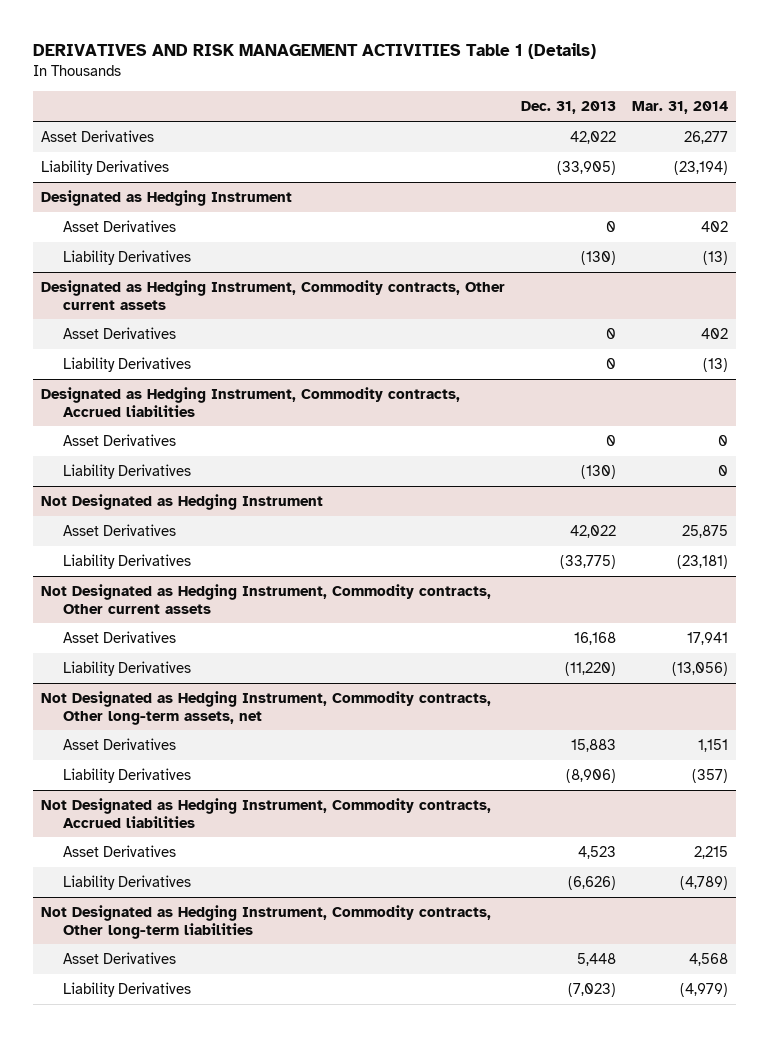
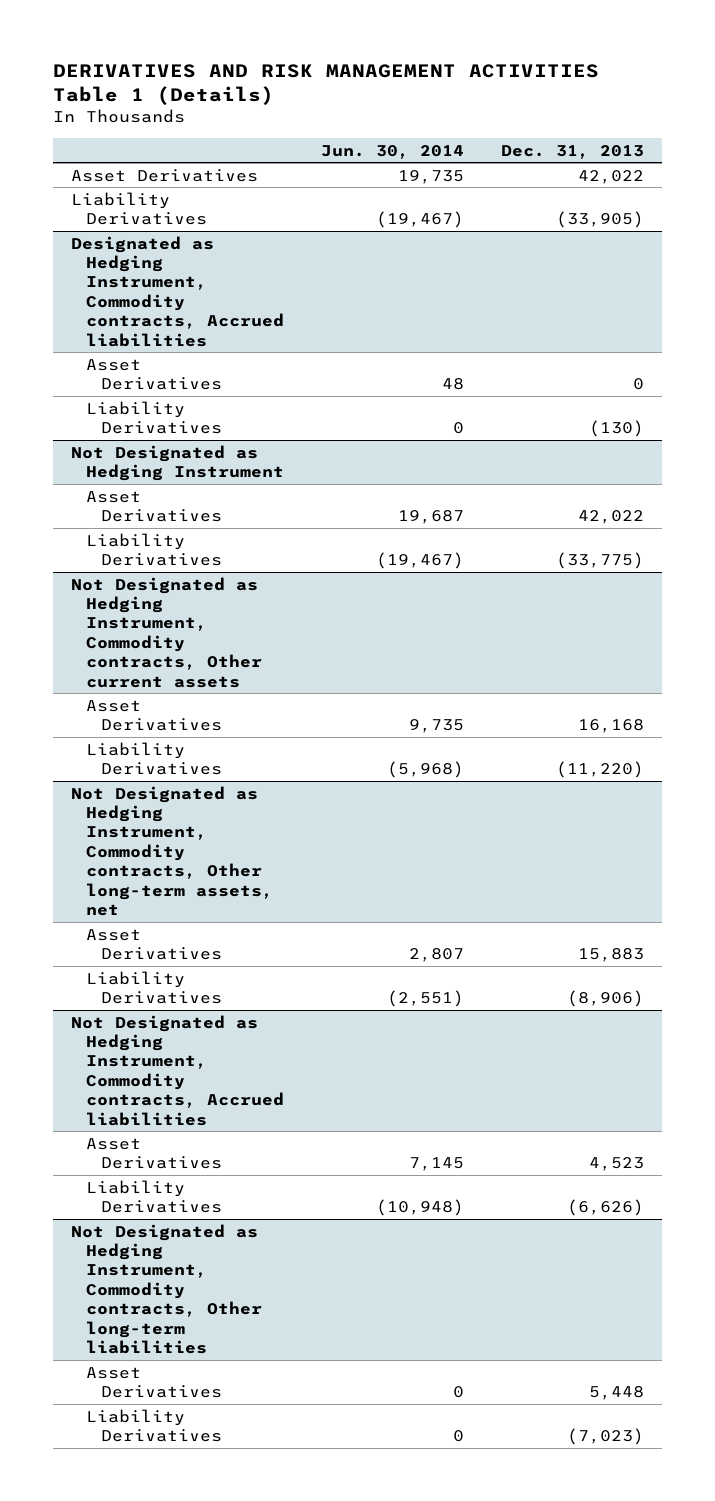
[632,101,729,115] Mar. 31, 2014 -> none
none -> [320,144,464,159] Jun. 30, 2014
[41,189,293,206] Designated as Hedging Instrument -> none
[63,219,177,232] Asset Derivatives -> none
[63,249,192,265] Liability Derivatives -> none
[41,279,506,310] Designated as Hedging Instrument, Commodity contracts, Other current assets -> none
[63,326,177,339] Asset Derivatives -> none
[63,356,192,372] Liability Derivatives -> none

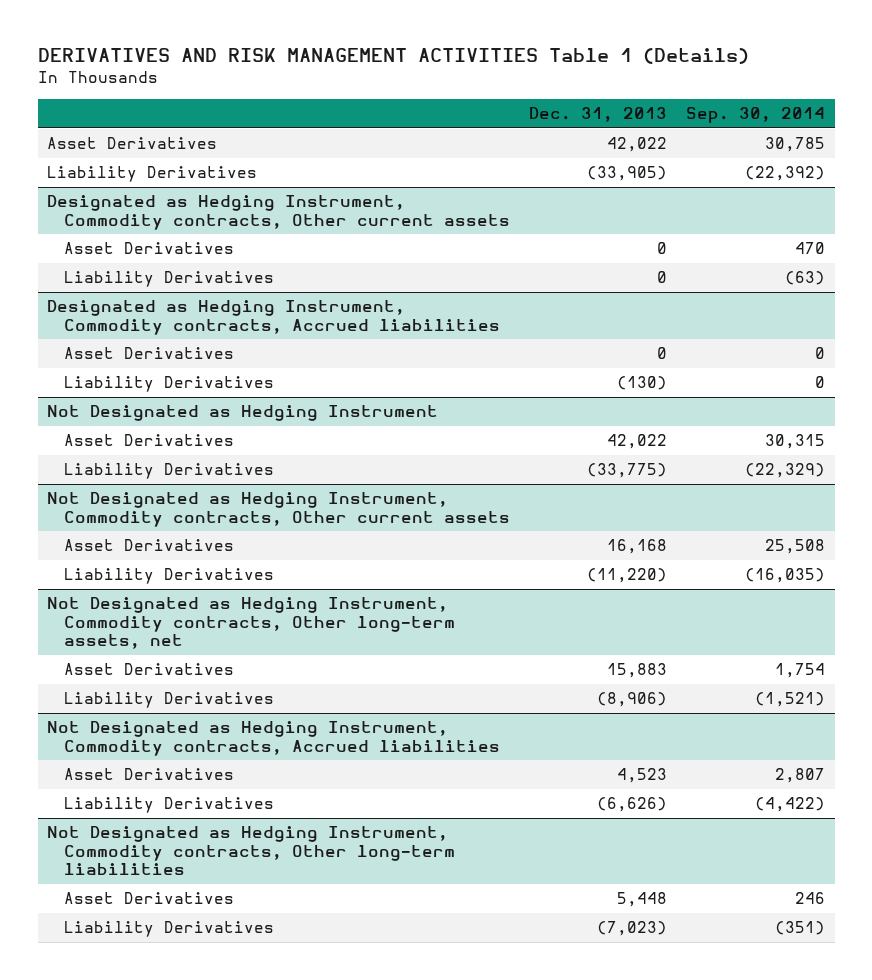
[320,144,464,159] Jun. 30, 2014 -> none
none -> [686,107,826,124] Sep. 30, 2014
none -> [47,195,511,230] Designated as Hedging Instrument, Commodity contracts, Other current assets
none -> [64,242,235,255] Asset Derivatives
none -> [64,271,275,288] Liability Derivatives

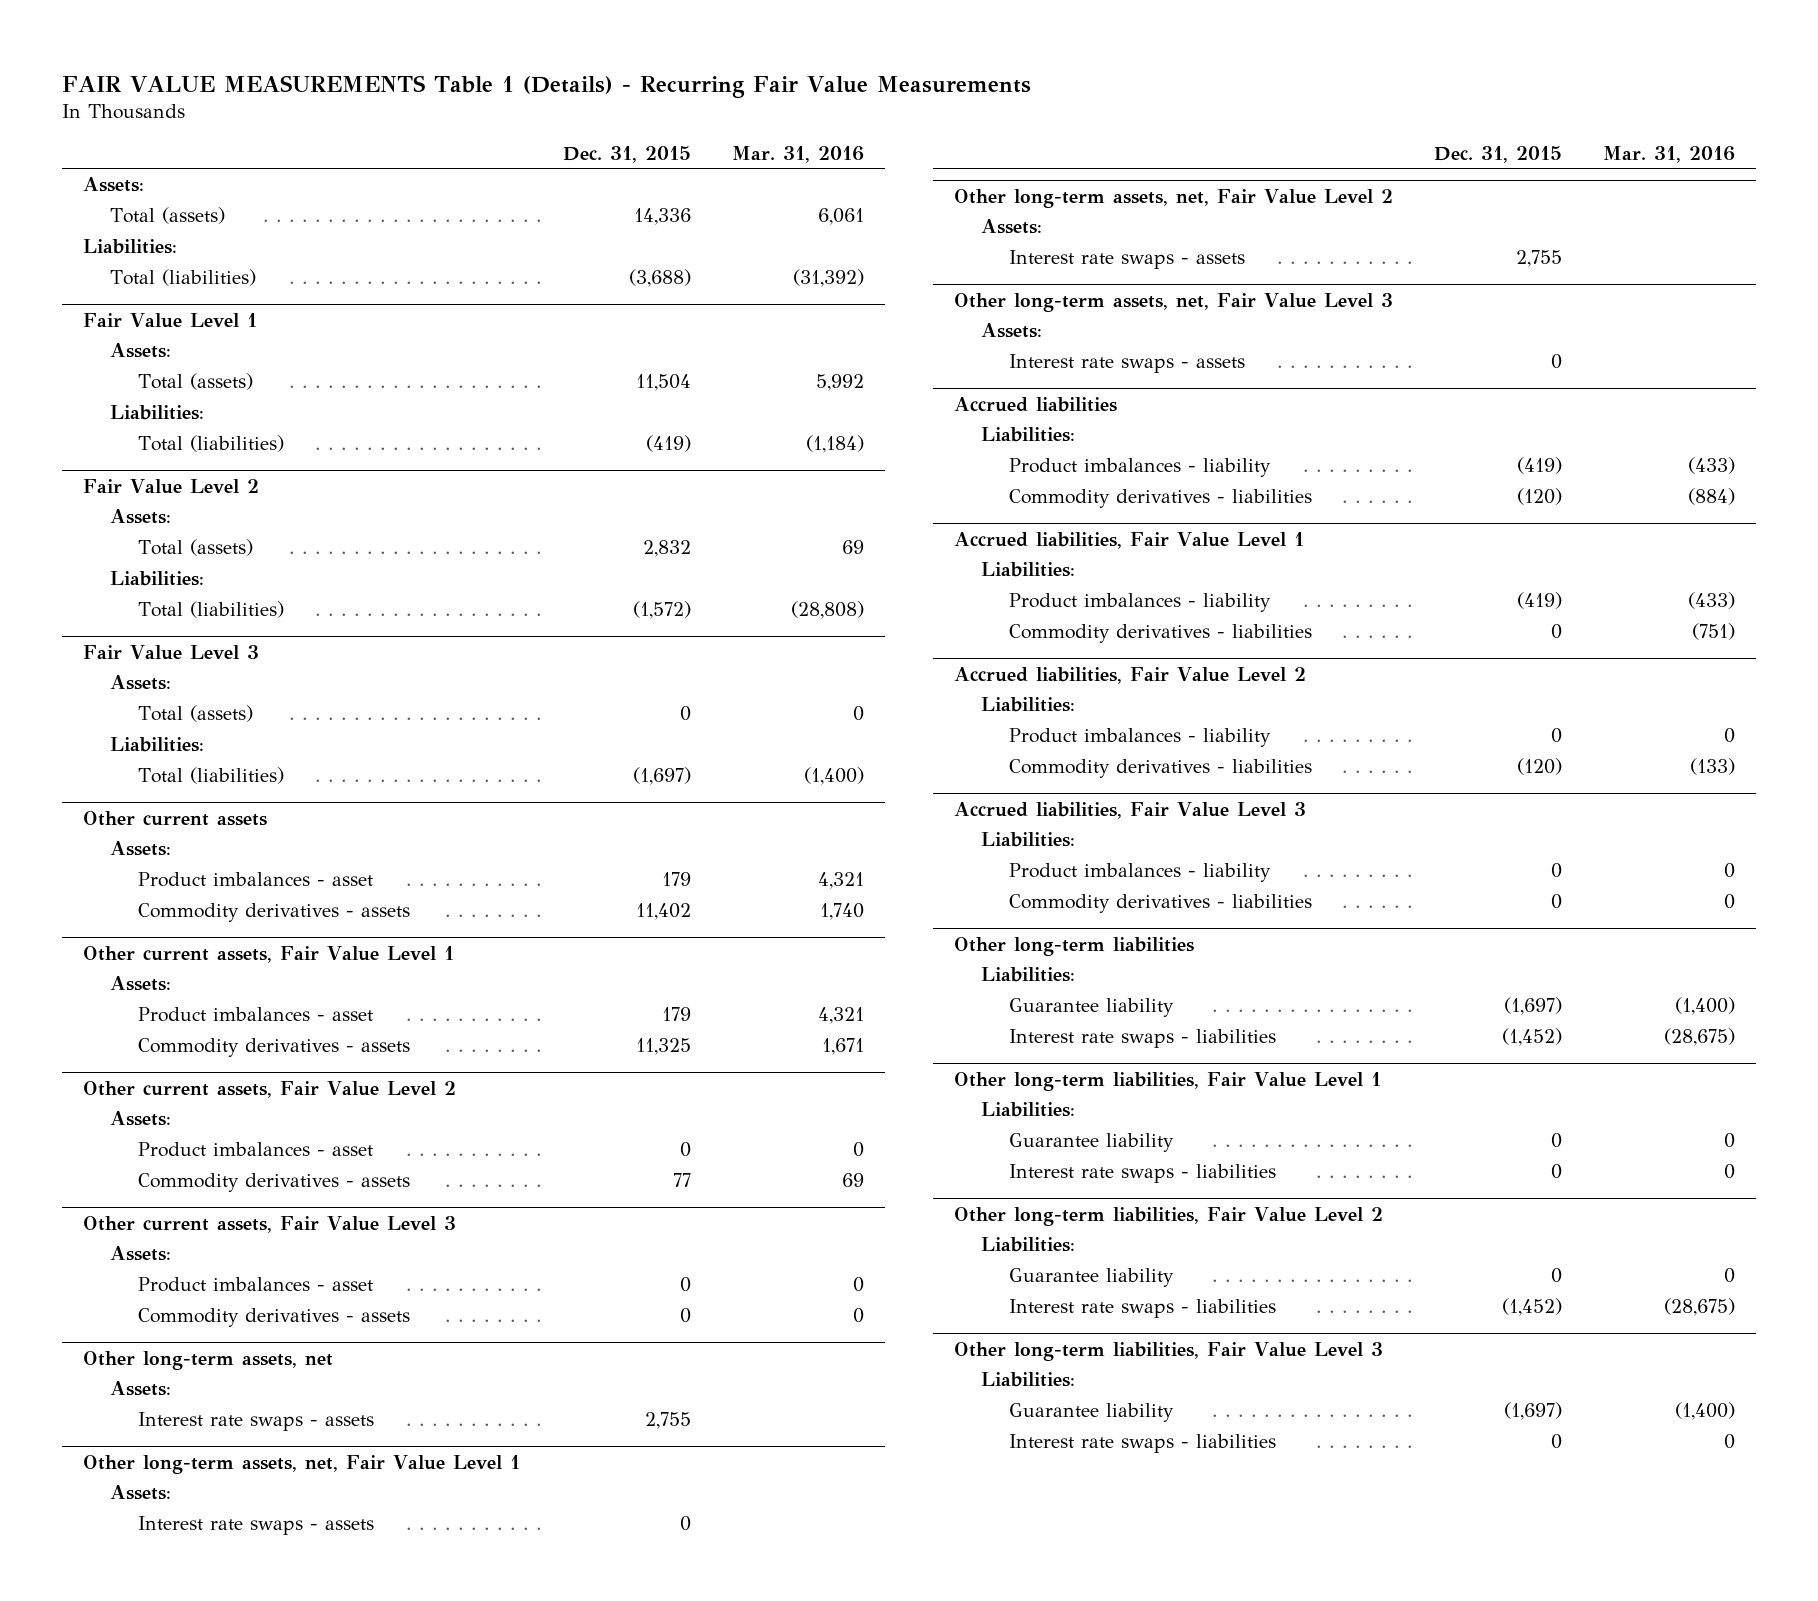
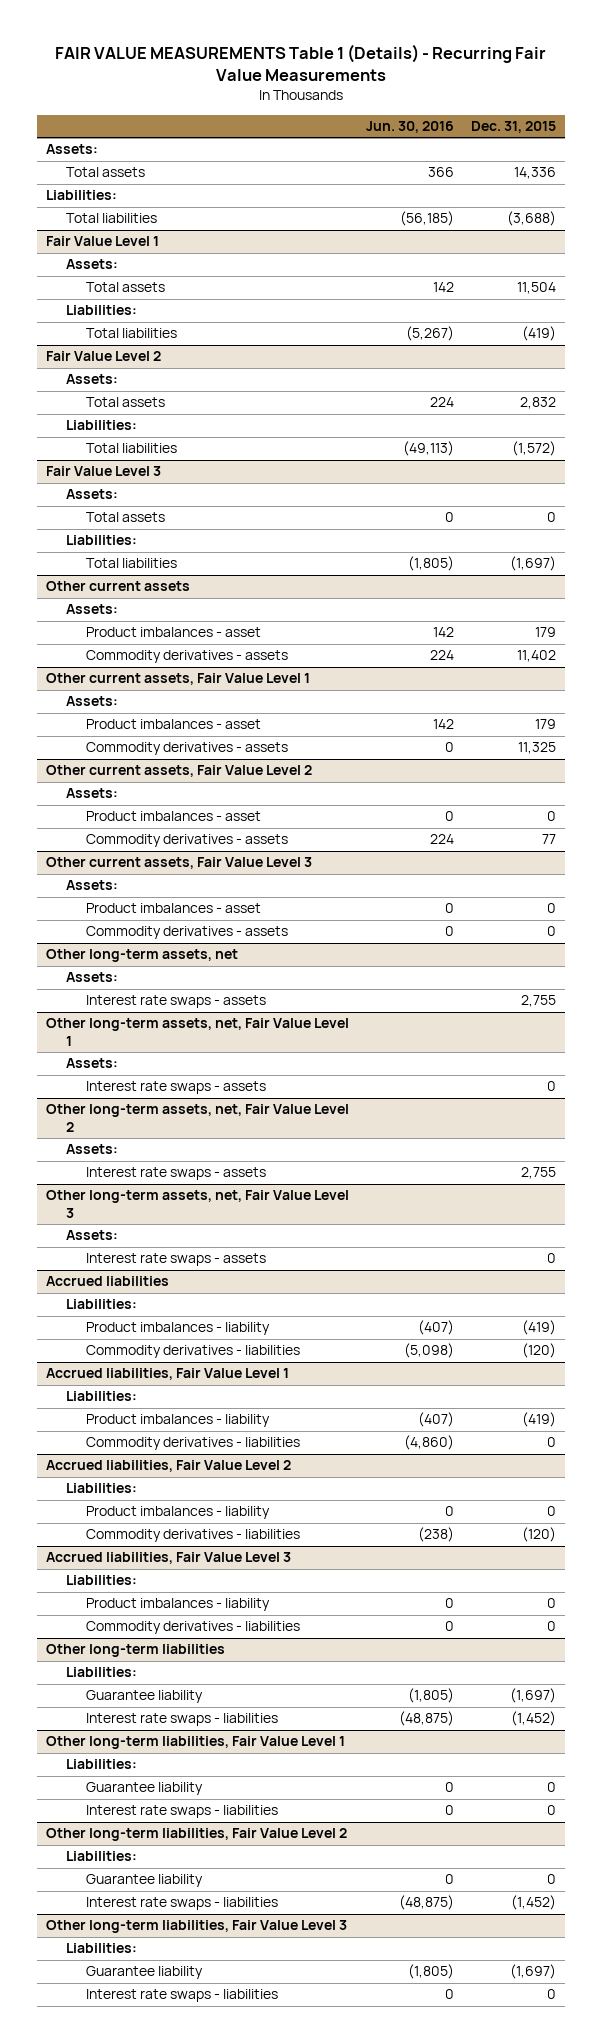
[732,145,865,163] Mar. 31, 2016 -> none
none -> [366,121,455,134] Jun. 30, 2016
[110,206,226,224] Total (assets) -> [65,167,145,178] Total assets
[110,268,257,286] Total (liabilities) -> [65,213,157,224] Total liabilities
[138,372,254,390] Total (assets) -> [85,282,165,293] Total assets
[138,434,285,452] Total (liabilities) -> [85,328,177,339] Total liabilities
[138,538,254,556] Total (assets) -> [85,397,165,408] Total assets
[138,600,285,618] Total (liabilities) -> [85,443,177,454] Total liabilities
[138,704,254,722] Total (assets) -> [85,512,165,523] Total assets
[138,766,285,784] Total (liabilities) -> [85,558,177,569] Total liabilities

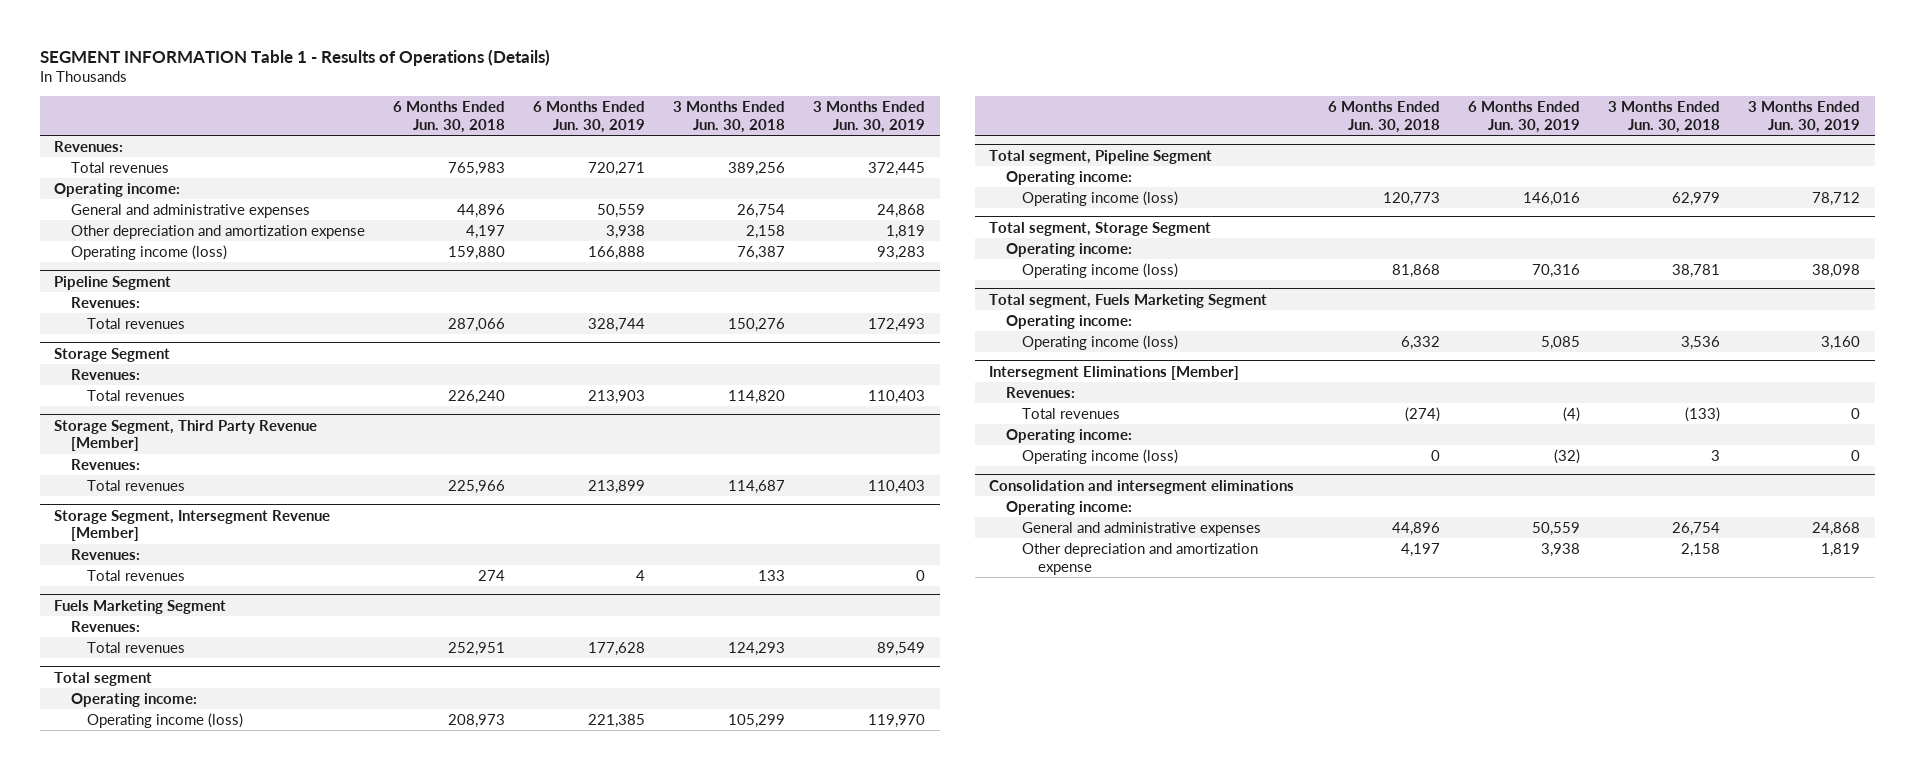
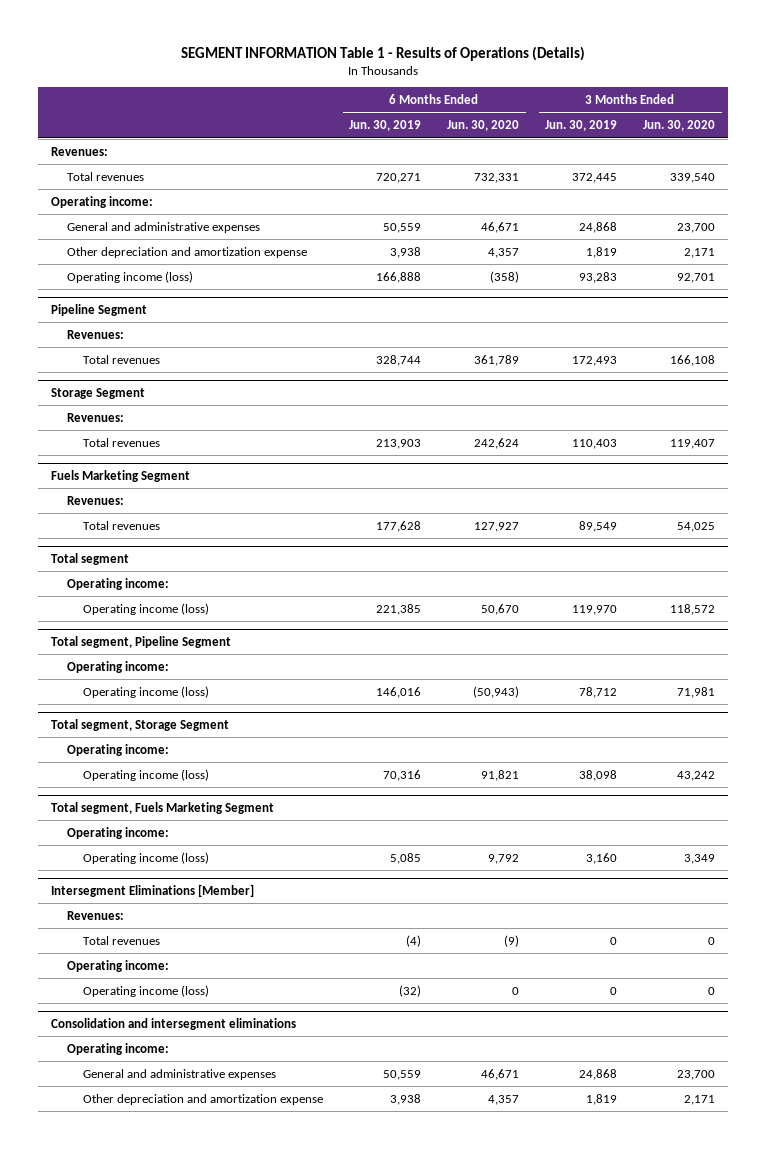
[392,101,505,133] 6 Months Ended Jun. 30, 2018 -> none
[673,101,786,133] 3 Months Ended Jun. 30, 2018 -> none
none -> [447,120,520,132] Jun. 30, 2020
none -> [643,120,716,132] Jun. 30, 2020
[54,419,318,452] Storage Segment, Third Party Revenue [Member] -> none
[70,458,140,470] Revenues: -> none
[86,479,185,491] Total revenues -> none
[54,509,331,542] Storage Segment, Intersegment Revenue [Member] -> none
[70,548,140,560] Revenues: -> none
[86,569,185,581] Total revenues -> none

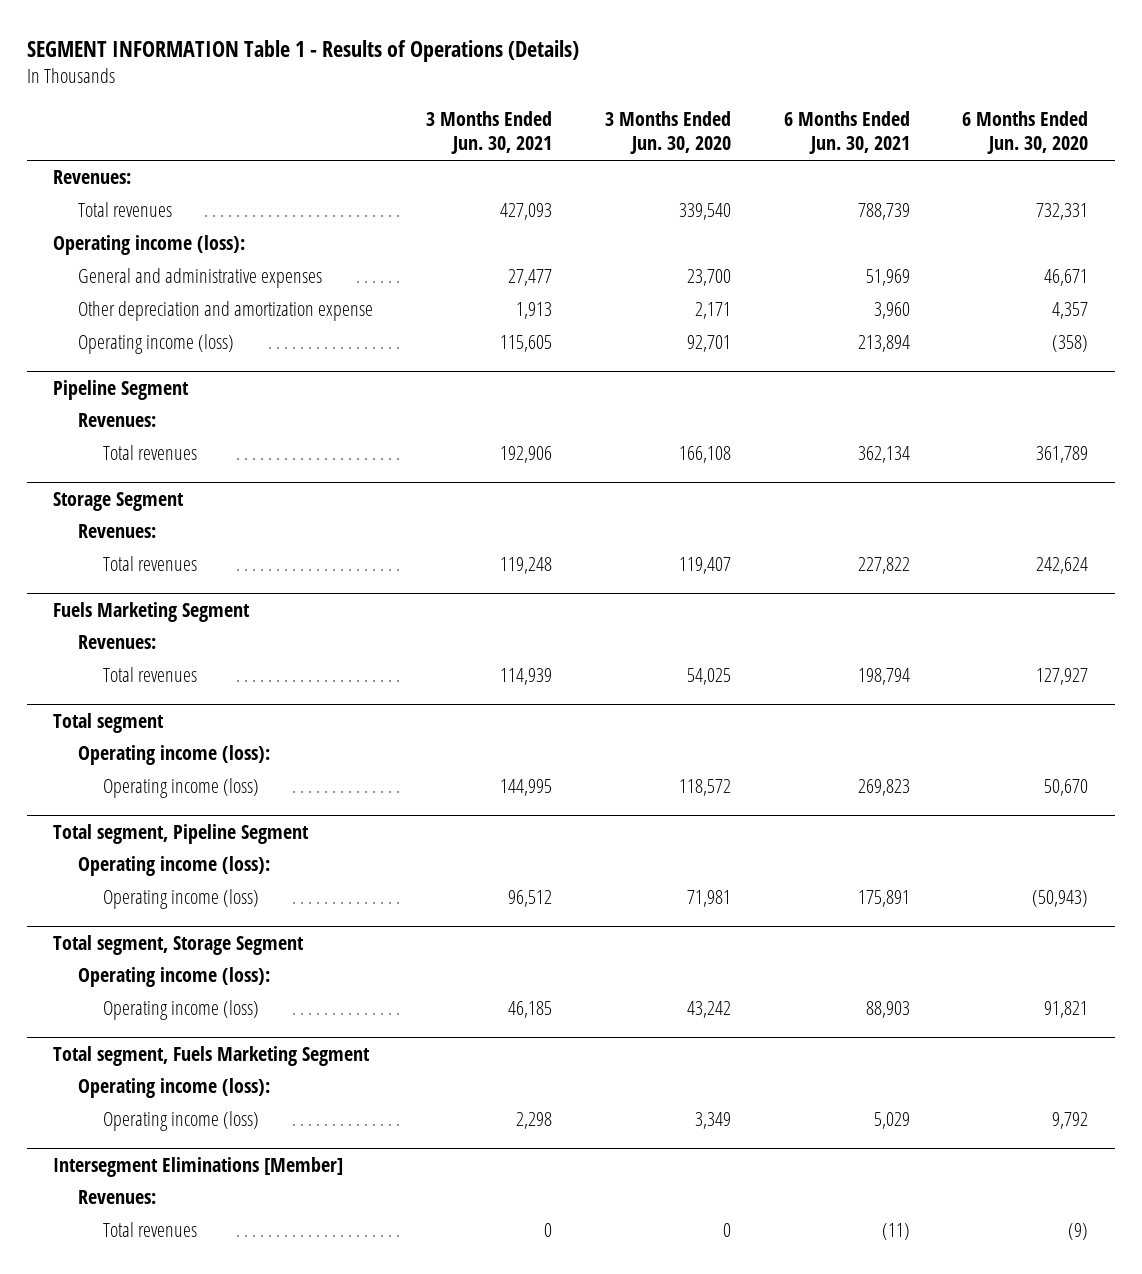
[349,120,422,132] Jun. 30, 2019 -> none
[545,120,618,132] Jun. 30, 2019 -> none
none -> [426,110,553,155] 3 Months Ended Jun. 30, 2021
none -> [783,110,910,155] 6 Months Ended Jun. 30, 2021
[50,195,153,208] Operating income: -> [53,235,246,256] Operating income (loss):
[67,577,170,590] Operating income: -> [78,745,271,766] Operating income (loss):
[67,660,170,673] Operating income: -> [78,856,271,877] Operating income (loss):
[67,743,170,756] Operating income: -> [78,967,271,988] Operating income (loss):
[67,826,170,839] Operating income: -> [78,1078,271,1099] Operating income (loss):
[67,959,170,972] Operating income: -> none
[83,984,210,997] Operating income (loss) -> none
[50,1017,296,1030] Consolidation and intersegment eliminations -> none
[67,1042,170,1055] Operating income: -> none
[83,1068,277,1080] General and administrative expenses -> none
[83,1093,324,1105] Other depreciation and amortization expense -> none

